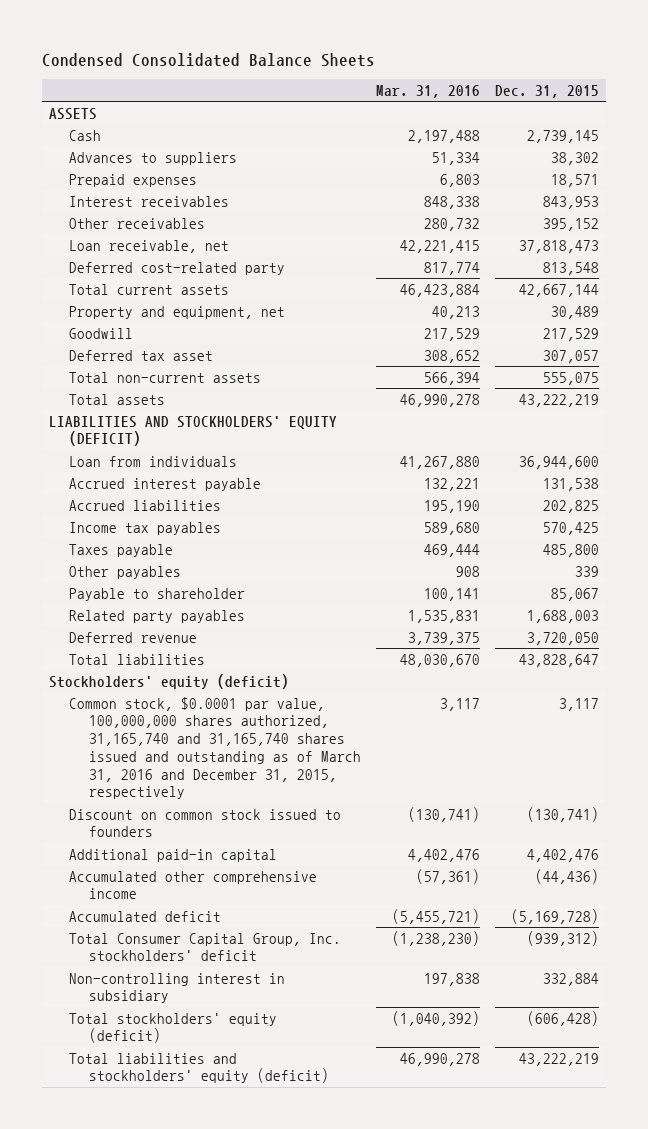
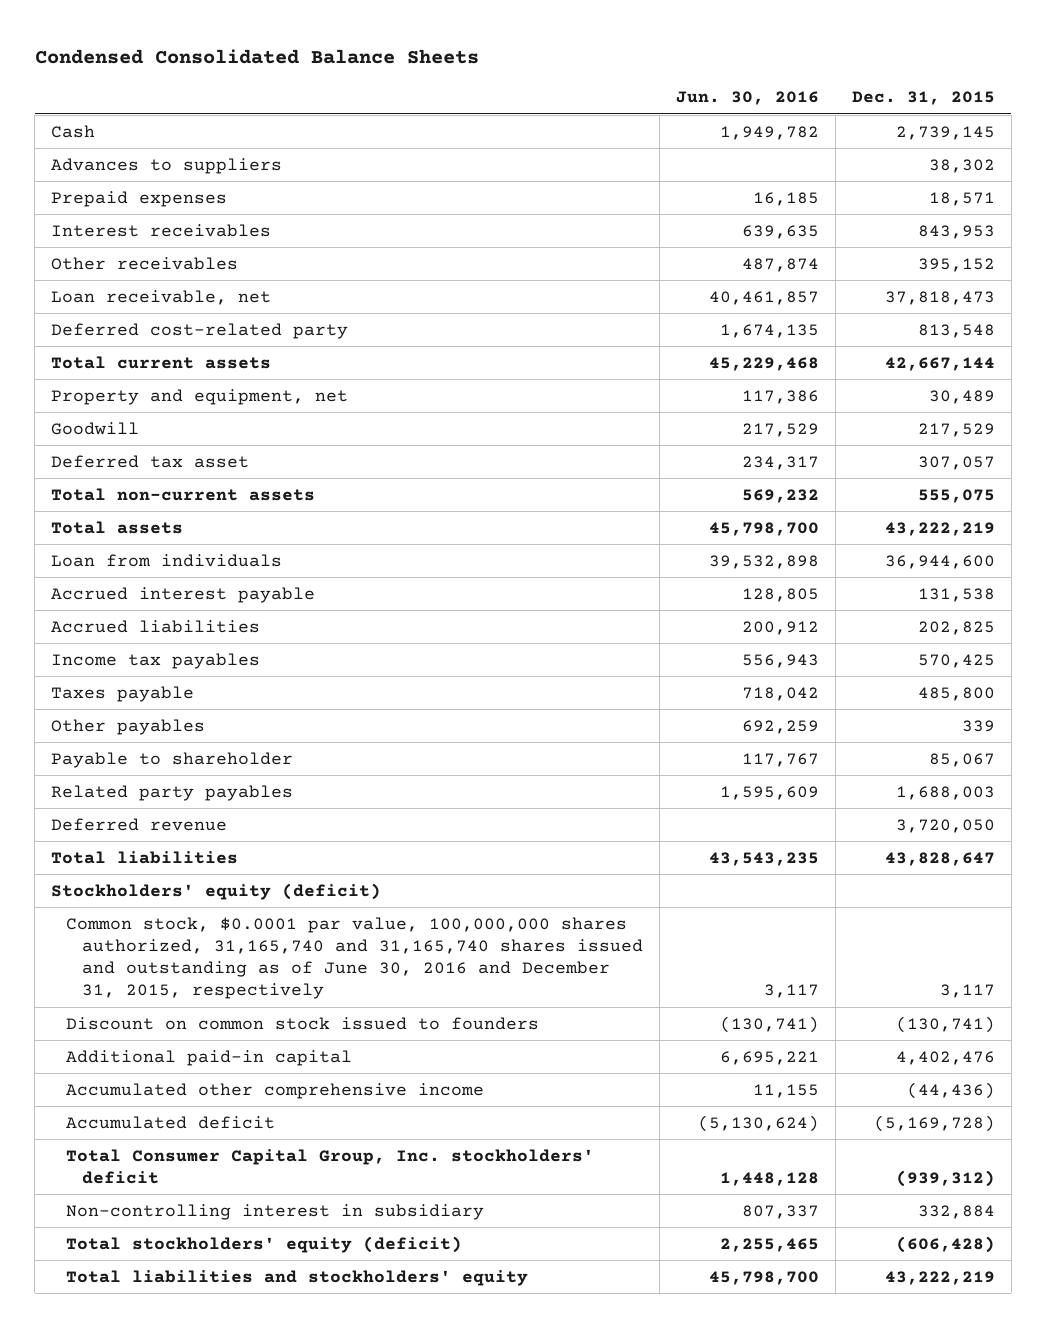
[375,84,480,98] Mar. 31, 2016 -> none
none -> [675,91,819,106] Jun. 30, 2016
[49,107,98,120] ASSETS -> none
[49,415,338,447] LIABILITIES AND STOCKHOLDERS' EQUITY (DEFICIT) -> none
[69,696,361,800] Common stock, $0.0001 par value, 100,000,000 shares authorized, 31,165,740 and 31,165,740 shares issued and outstanding as of March 31, 2016 and December 31, 2015, respectively -> [66,916,643,1000] Common stock, $0.0001 par value, 100,000,000 shares authorized, 31,165,740 and 31,165,740 shares issued and outstanding as of June 30, 2016 and December 31, 2015, respectively
[69,1052,329,1084] Total liabilities and stockholders' equity (deficit) -> [66,1269,529,1286] Total liabilities and stockholders' equity

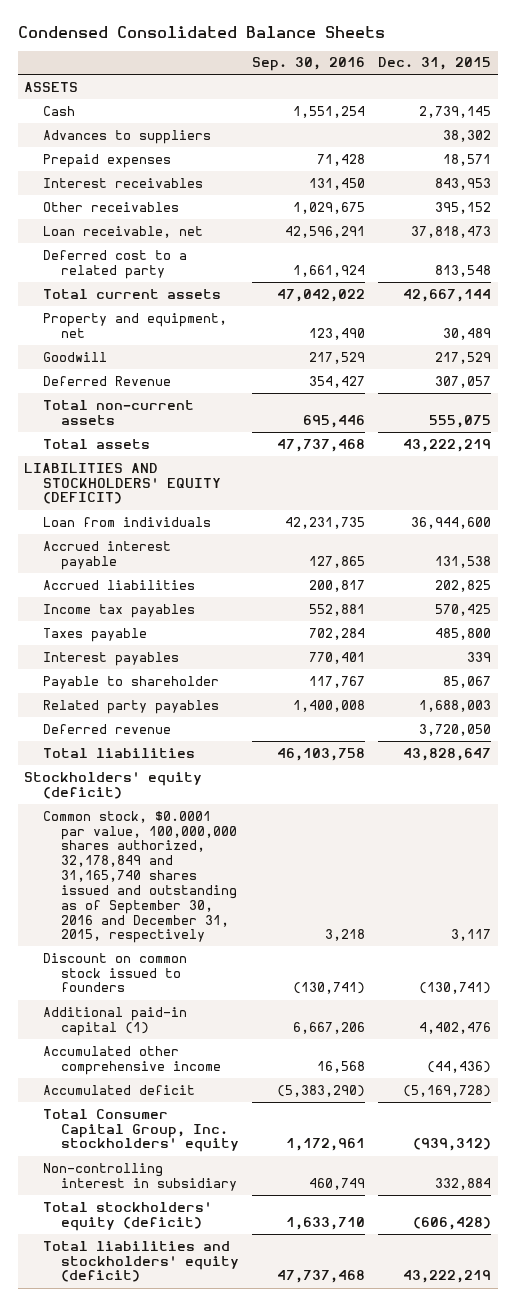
[675,91,819,106] Jun. 30, 2016 -> none
none -> [251,57,365,72] Sep. 30, 2016
none -> [24,81,79,92] ASSETS
[51,322,349,339] Deferred cost-related party -> [42,249,187,279] Deferred cost to a related party
[51,454,250,468] Deferred tax asset -> [42,375,171,386] Deferred Revenue
none -> [24,462,221,505] LIABILITIES AND STOCKHOLDERS' EQUITY (DEFICIT)
[51,718,206,735] Other payables -> [42,651,179,666] Interest payables
[66,916,643,1000] Common stock, $0.0001 par value, 100,000,000 shares authorized, 31,165,740 and 31,165,740 shares issued and outstanding as of June 30, 2016 and December 31, 2015, respectively -> [42,810,237,944] Common stock, $0.0001 par value, 100,000,000 shares authorized, 32,178,849 and 31,165,740 shares issued and outstanding as of September 30, 2016 and December 31, 2015, respectively
[66,1049,353,1066] Additional paid-in capital -> [42,1006,187,1036] Additional paid-in capital (1)
[66,1148,595,1184] Total Consumer Capital Group, Inc. stockholders' deficit -> [42,1108,239,1153] Total Consumer Capital Group, Inc. stockholders' equity
[66,1269,529,1286] Total liabilities and stockholders' equity -> [42,1240,239,1283] Total liabilities and stockholders' equity (deficit)

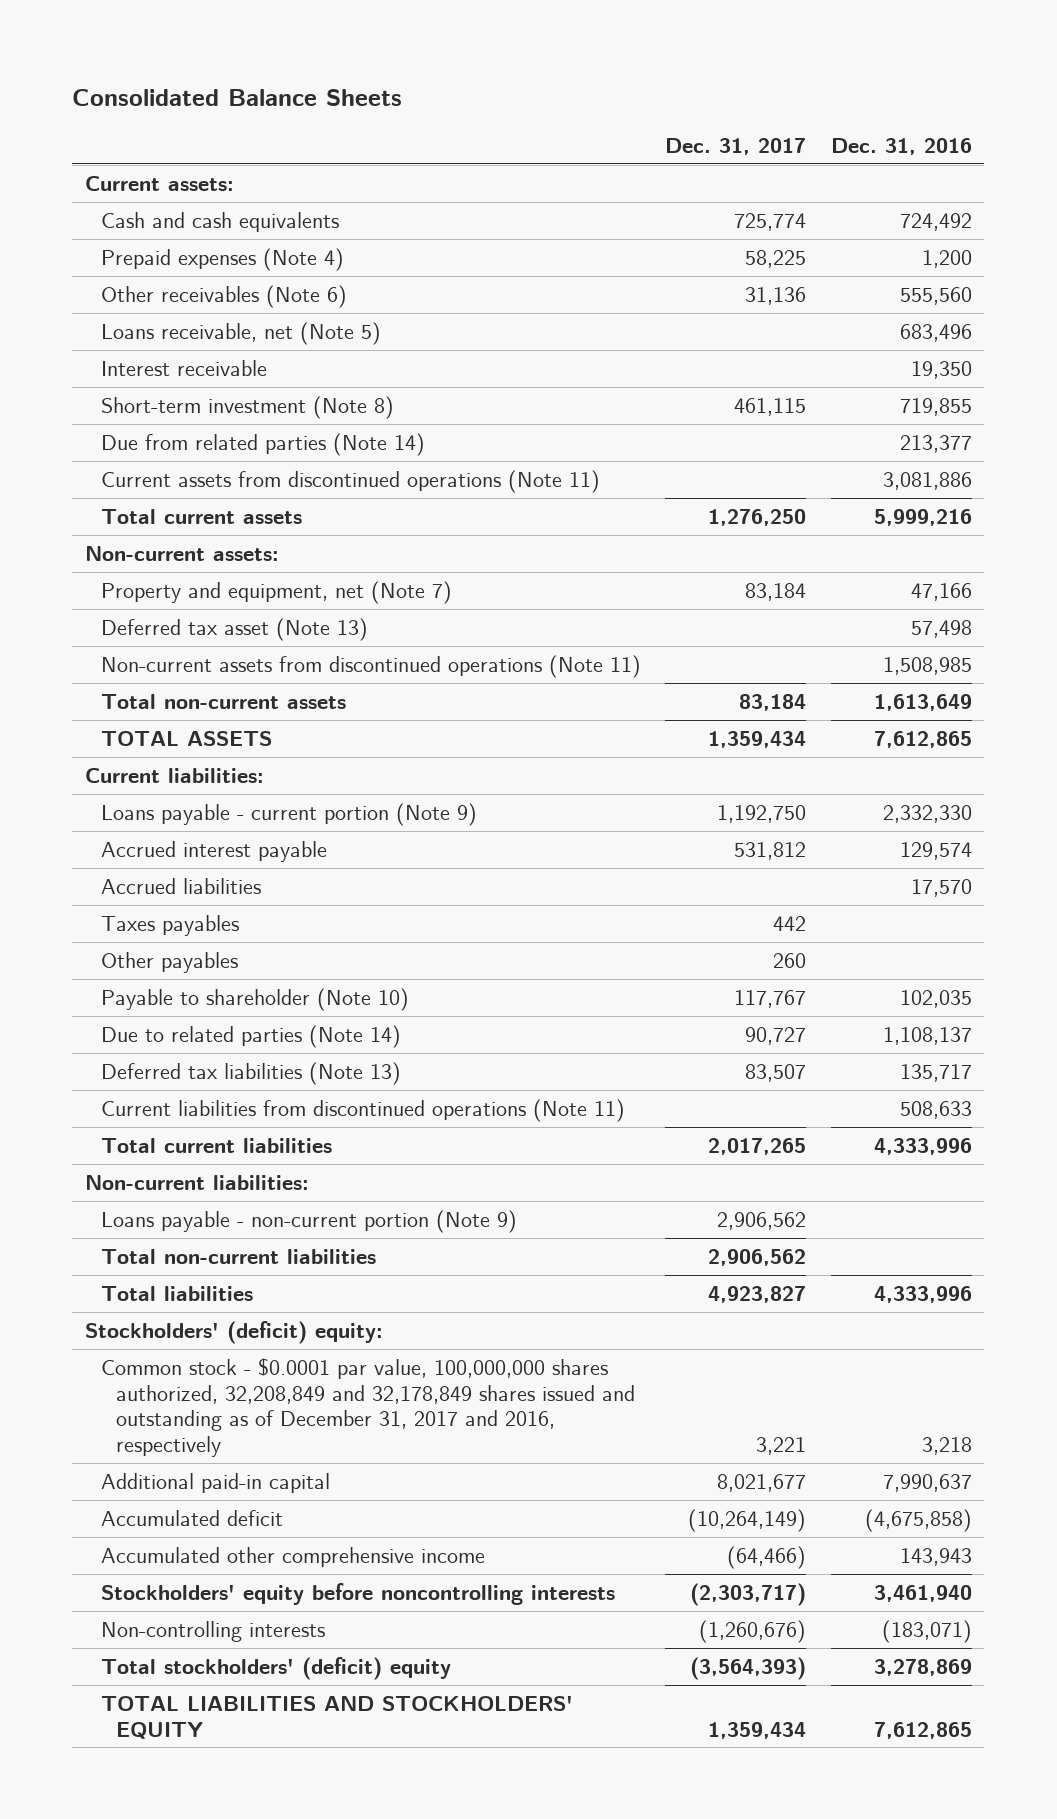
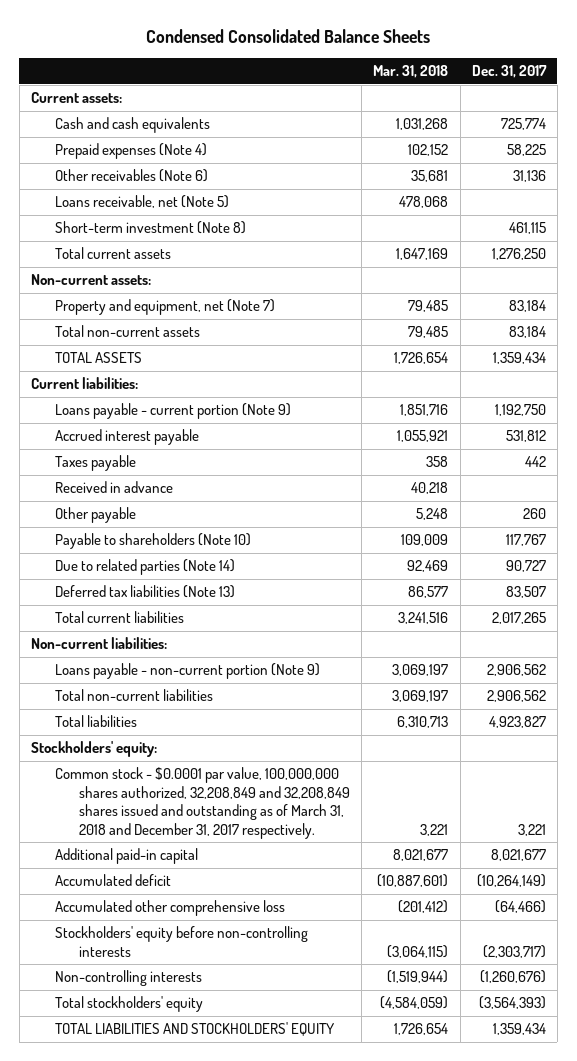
[72,88,403,106] Consolidated Balance Sheets -> [146,28,431,43] Condensed Consolidated Balance Sheets
[830,137,972,155] Dec. 31, 2016 -> none
none -> [373,65,449,79] Mar. 31, 2018
[100,359,267,376] Interest receivable -> none
[100,432,425,456] Due from related parties (Note 14) -> none
[100,469,600,493] Current assets from discontinued operations (Note 11) -> none
[100,617,368,641] Deferred tax asset (Note 13) -> none
[100,654,641,678] Non-current assets from discontinued operations (Note 11) -> none
[100,877,261,894] Accrued liabilities -> none
[100,914,239,936] Taxes payables -> [54,455,136,472] Taxes payable
none -> [54,481,173,494] Received in advance
[100,951,238,973] Other payables -> [54,507,136,524] Other payable
[100,987,409,1011] Payable to shareholder (Note 10) -> [54,533,251,550] Payable to shareholders (Note 10)
[100,1098,625,1122] Current liabilities from discontinued operations (Note 11) -> none
[84,1320,383,1344] Stockholders' (deficit) equity: -> [30,741,157,758] Stockholders' equity:
[100,1357,636,1458] Common stock - $0.0001 par value, 100,000,000 shares authorized, 32,208,849 and 32,178,849 shares issued and outstanding as of December 31, 2017 and 2016, respectively -> [54,767,351,839] Common stock - $0.0001 par value, 100,000,000 shares authorized, 32,208,849 and 32,208,849 shares issued and outstanding as of March 31, 2018 and December 31, 2017 respectively.
[100,1546,485,1567] Accumulated other comprehensive income -> [54,900,285,917] Accumulated other comprehensive loss
[100,1582,615,1605] Stockholders' equity before noncontrolling interests -> [54,926,308,957] Stockholders' equity before non-controlling interests
[100,1656,451,1680] Total stockholders' (deficit) equity -> [54,996,203,1013] Total stockholders' equity

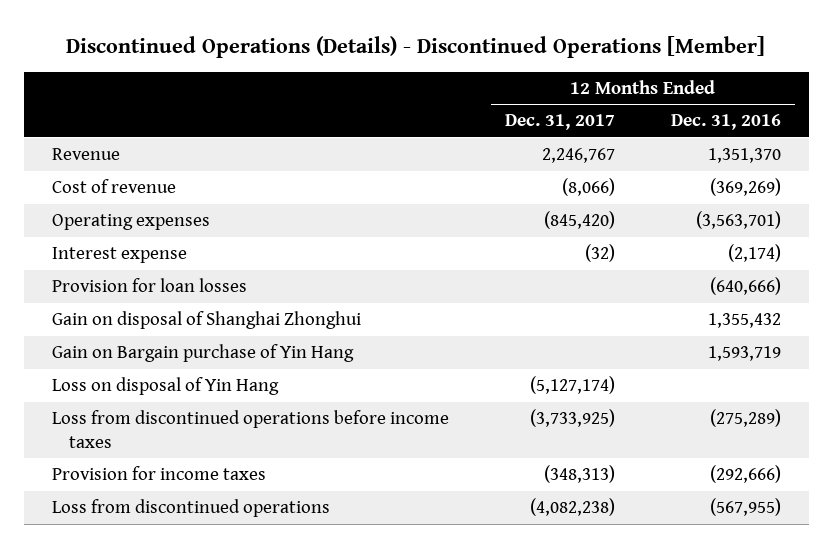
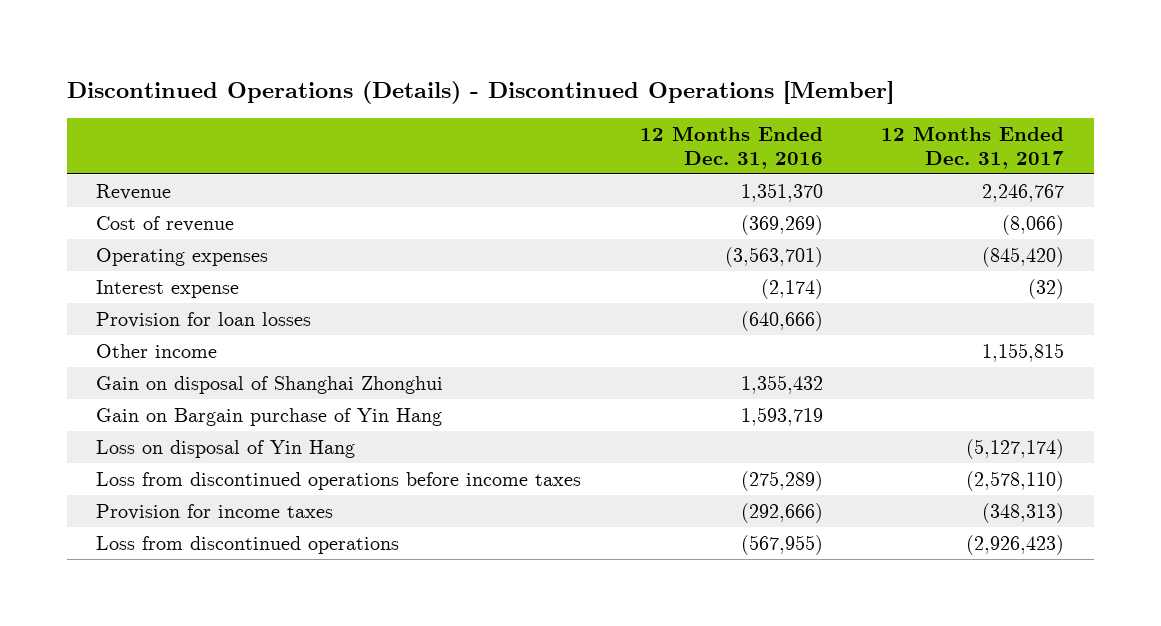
none -> [96,343,218,358] Other income
[529,409,615,428] (3,733,925) -> [966,470,1065,491] (2,578,110)
[529,498,615,517] (4,082,238) -> [966,534,1065,555] (2,926,423)

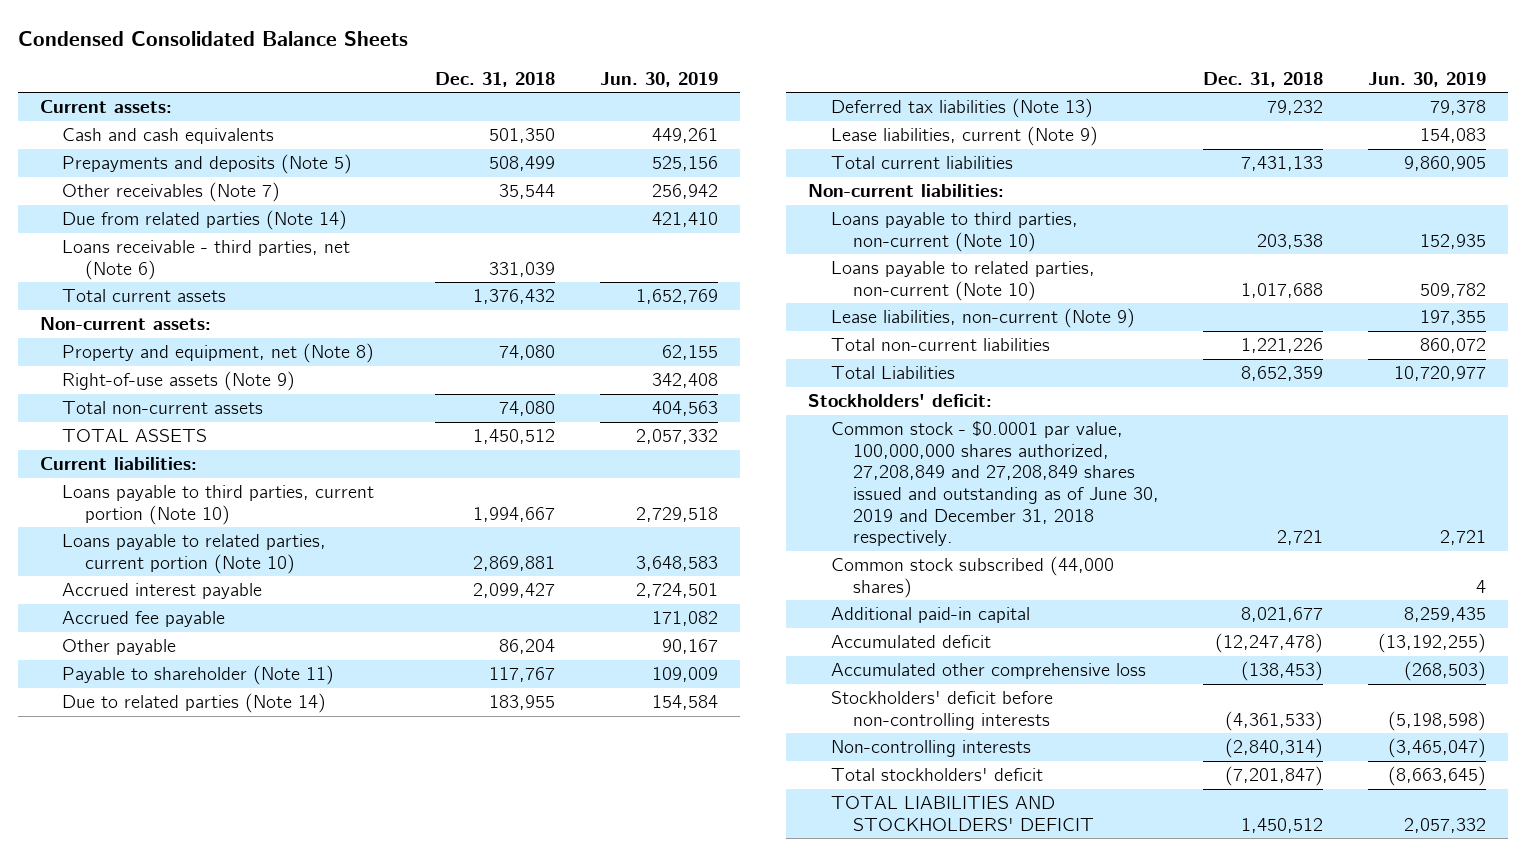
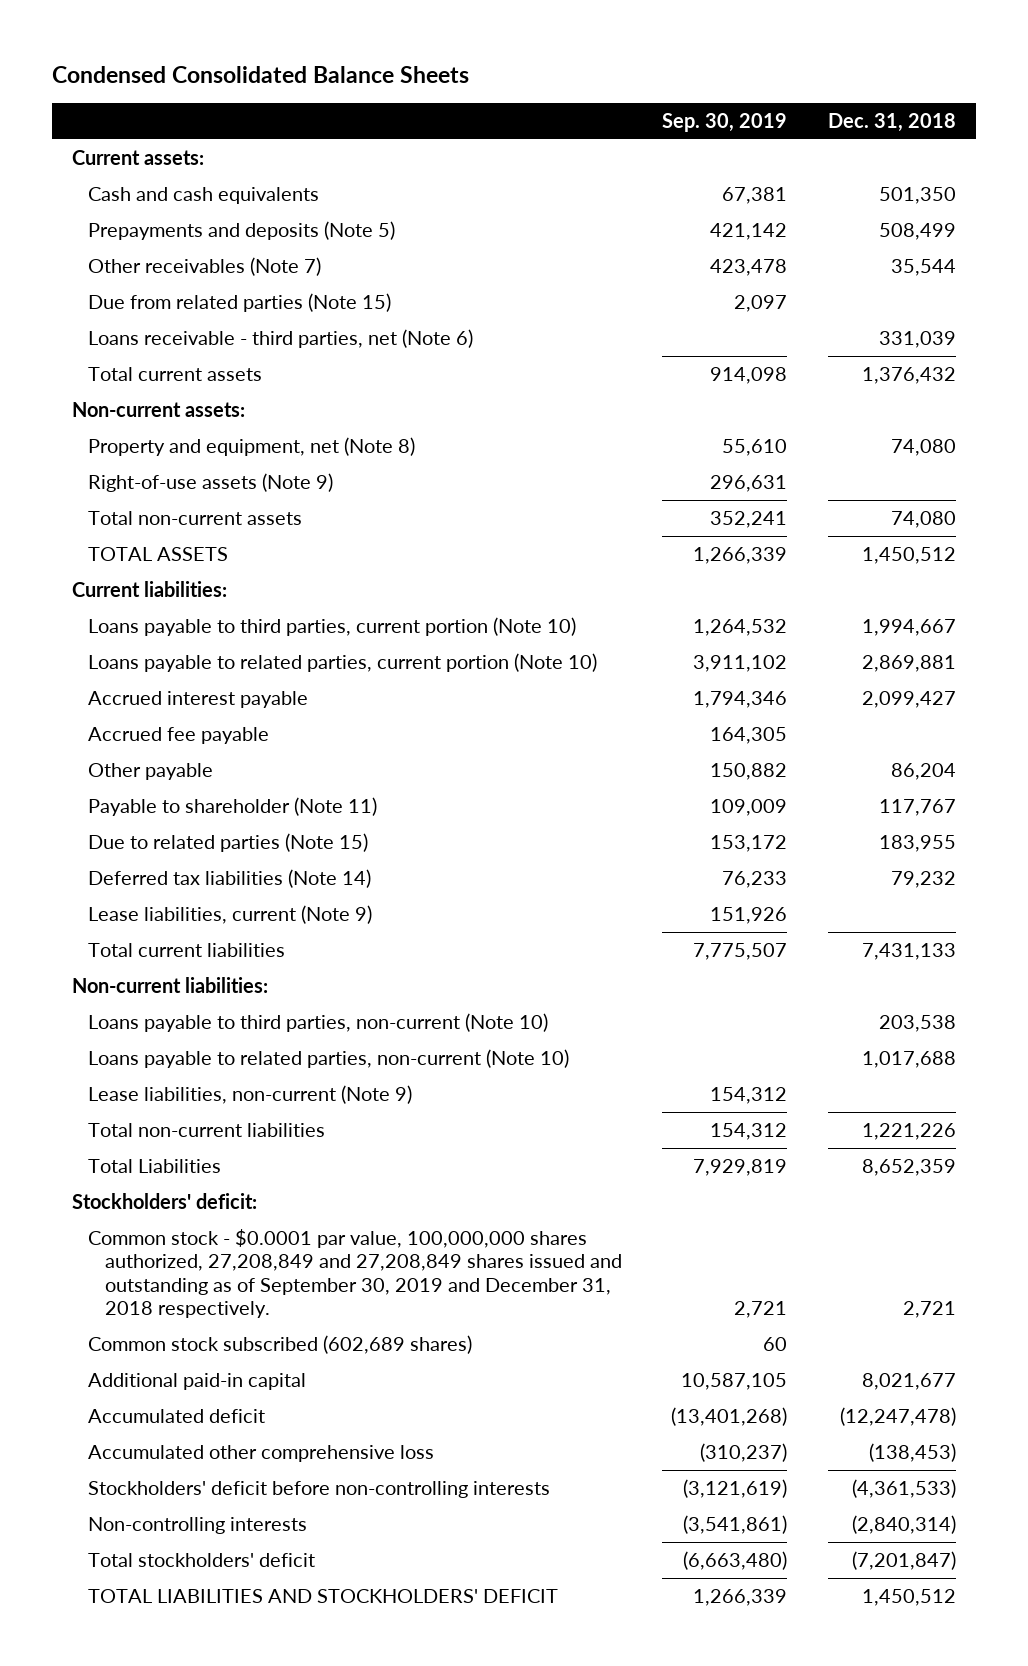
[599,72,718,88] Jun. 30, 2019 -> none
none -> [662,113,788,133] Sep. 30, 2019
[62,210,348,231] Due from related parties (Note 14) -> [88,293,392,313] Due from related parties (Note 15)
[62,693,327,714] Due to related parties (Note 14) -> [88,833,369,853] Due to related parties (Note 15)
[830,98,1093,119] Deferred tax liabilities (Note 13) -> [88,869,372,889] Deferred tax liabilities (Note 14)
[830,421,1159,547] Common stock - $0.0001 par value, 100,000,000 shares authorized, 27,208,849 and 27,208,849 shares issued and outstanding as of June 30, 2019 and December 31, 2018 respectively. -> [88,1229,622,1319] Common stock - $0.0001 par value, 100,000,000 shares authorized, 27,208,849 and 27,208,849 shares issued and outstanding as of September 30, 2019 and December 31, 2018 respectively.
[830,556,1114,598] Common stock subscribed (44,000 shares) -> [88,1335,473,1355] Common stock subscribed (602,689 shares)

